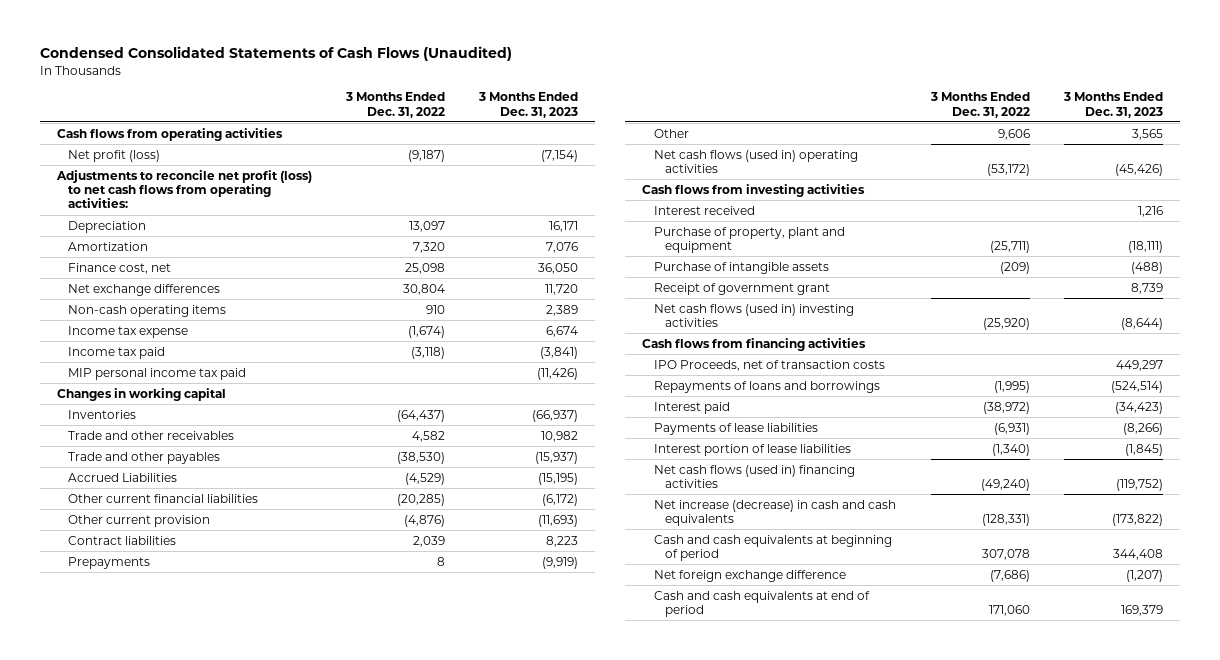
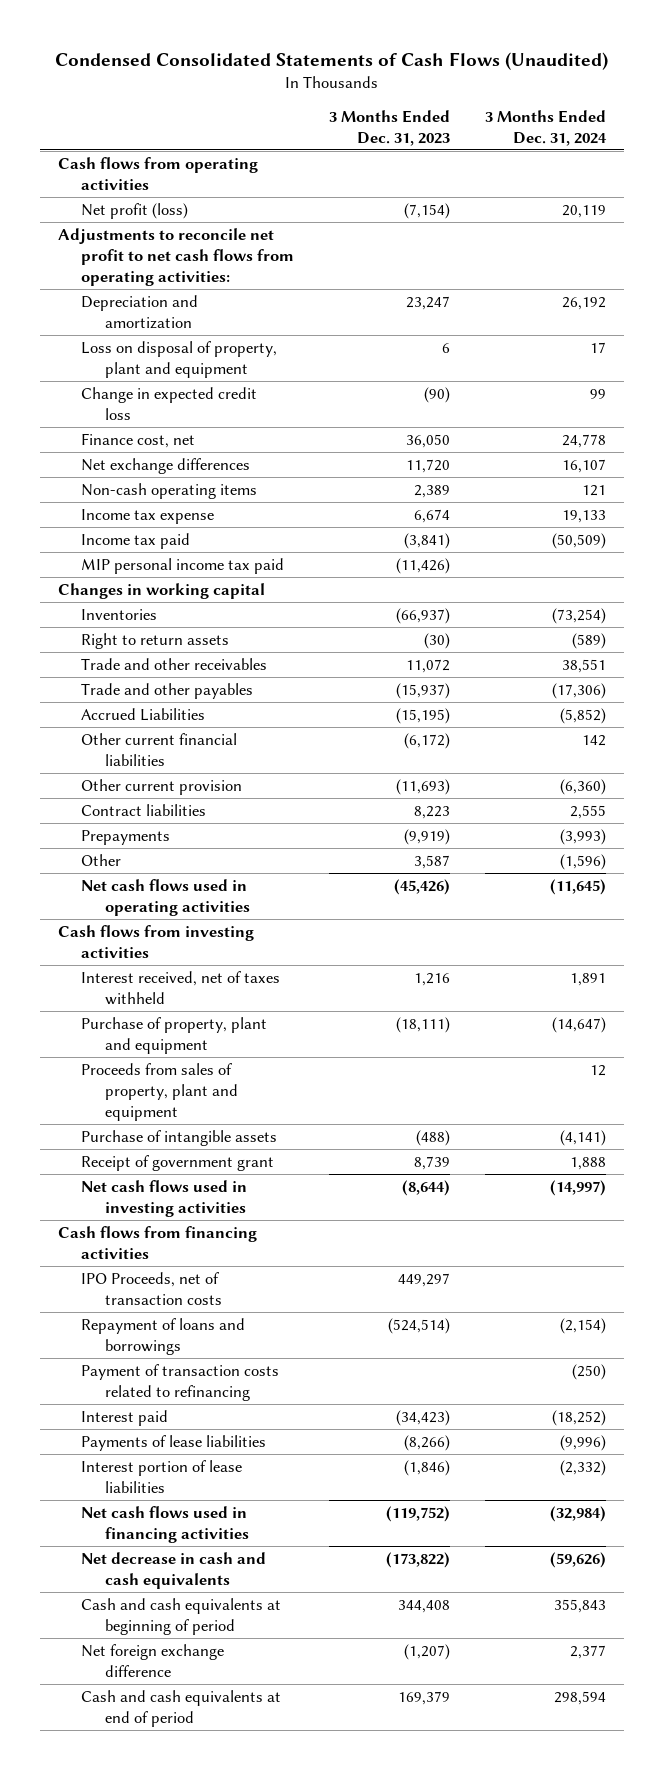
[344,92,445,118] 3 Months Ended Dec. 31, 2022 -> none
none -> [485,109,608,146] 3 Months Ended Dec. 31, 2024
[68,220,147,233] Depreciation -> none
[68,241,149,251] Amortization -> none
[55,169,312,209] Adjustments to reconcile net profit (loss) to net cash flows from operating activities: -> [57,227,295,286] Adjustments to reconcile net profit to net cash flows from operating activities:
none -> [81,294,199,329] Depreciation and amortization
none -> [81,340,278,378] Loss on disposal of property, plant and equipment
none -> [81,386,258,420] Change in expected credit loss
none -> [81,632,230,649] Right to return assets
[540,430,578,442] 10,982 -> [406,658,451,673] 11,072
[1132,128,1164,140] 3,565 -> [414,854,451,869] 3,587
[653,149,858,174] Net cash flows (used in) operating activities -> [81,878,250,916] Net cash flows used in operating activities
[653,205,755,215] Interest received -> [81,970,281,1005] Interest received, net of taxes withheld
none -> [81,1062,238,1121] Proceeds from sales of property, plant and equipment
[653,303,854,328] Net cash flows (used in) investing activities -> [81,1179,248,1217] Net cash flows used in investing activities
[653,380,880,393] Repayments of loans and borrowings -> [81,1317,246,1355] Repayment of loans and borrowings
none -> [81,1363,280,1401] Payment of transaction costs related to refinancing
[1125,443,1164,456] (1,845) -> [404,1459,451,1476] (1,846)
[653,464,855,489] Net cash flows (used in) financing activities -> [81,1505,249,1543] Net cash flows used in financing activities
[653,499,896,527] Net increase (decrease) in cash and cash equivalents -> [81,1551,267,1589] Net decrease in cash and cash equivalents

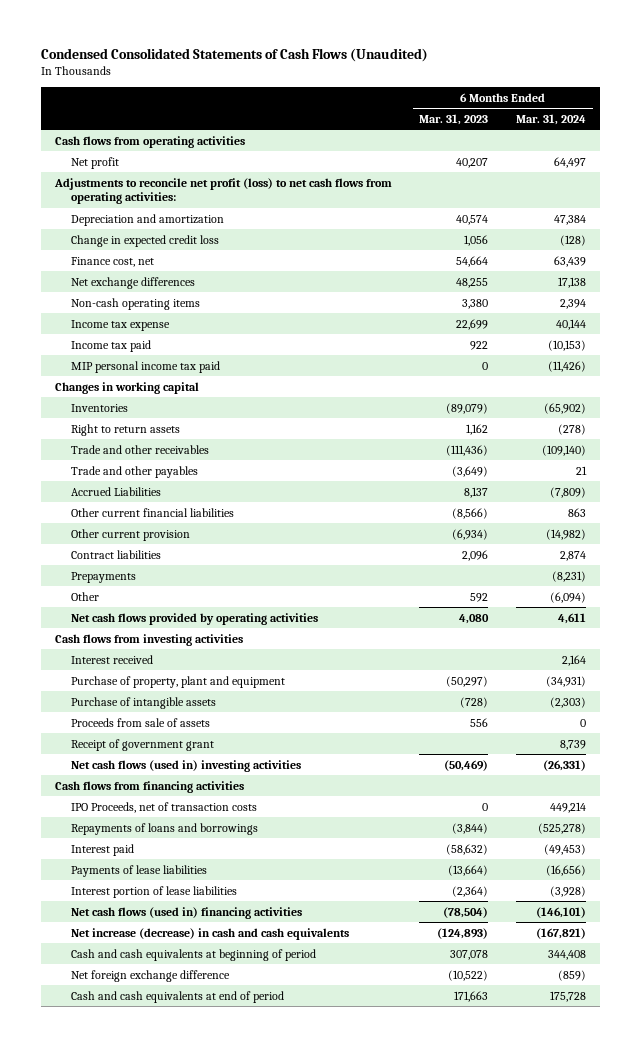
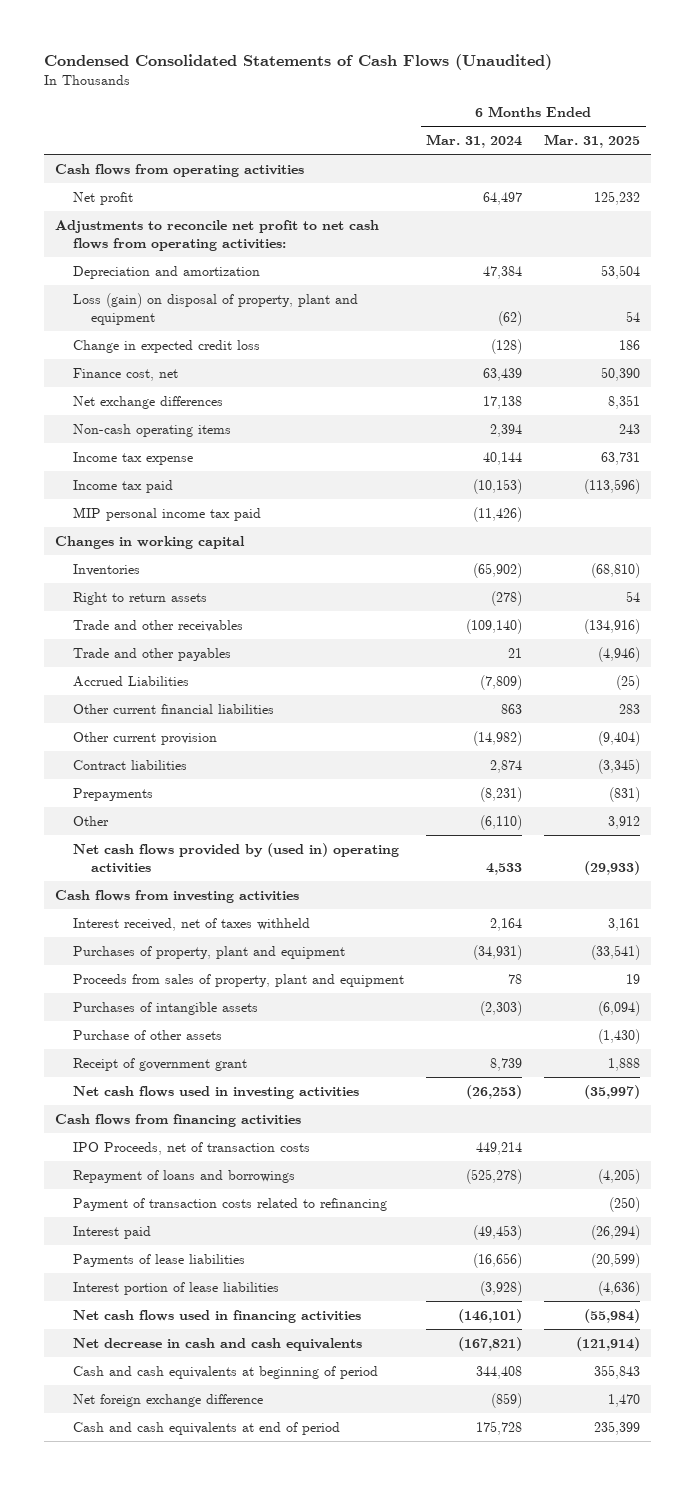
[419,113,489,125] Mar. 31, 2023 -> none
none -> [544,134,641,149] Mar. 31, 2025
[53,177,392,204] Adjustments to reconcile net profit (loss) to net cash flows from operating activities: -> [55,219,380,251] Adjustments to reconcile net profit to net cash flows from operating activities:
none -> [73,292,359,325] Loss (gain) on disposal of property, plant and equipment
[550,591,587,603] (6,094) -> [480,814,523,830] (6,110)
[71,612,319,625] Net cash flows provided by operating activities -> [73,842,400,873] Net cash flows provided by (used in) operating activities
[558,612,587,624] 4,611 -> [486,862,523,875] 4,533
[71,717,211,727] Proceeds from sale of assets -> none
[71,654,154,664] Interest received -> [73,917,311,931] Interest received, net of taxes withheld
[71,675,286,688] Purchase of property, plant and equipment -> [73,945,346,959] Purchases of property, plant and equipment
none -> [73,973,405,987] Proceeds from sales of property, plant and equipment
[71,696,217,709] Purchase of intangible assets -> [73,1001,259,1015] Purchases of intangible assets
none -> [73,1029,223,1040] Purchase of other assets
[71,759,302,772] Net cash flows (used in) investing activities -> [73,1085,360,1099] Net cash flows used in investing activities
[543,759,587,771] (26,331) -> [466,1084,523,1099] (26,253)
[71,822,259,835] Repayments of loans and borrowings -> [73,1169,296,1183] Repayment of loans and borrowings
none -> [73,1197,388,1211] Payment of transaction costs related to refinancing
[71,906,303,919] Net cash flows (used in) financing activities -> [73,1309,362,1323] Net cash flows used in financing activities
[71,927,350,940] Net increase (decrease) in cash and cash equivalents -> [73,1337,363,1351] Net decrease in cash and cash equivalents

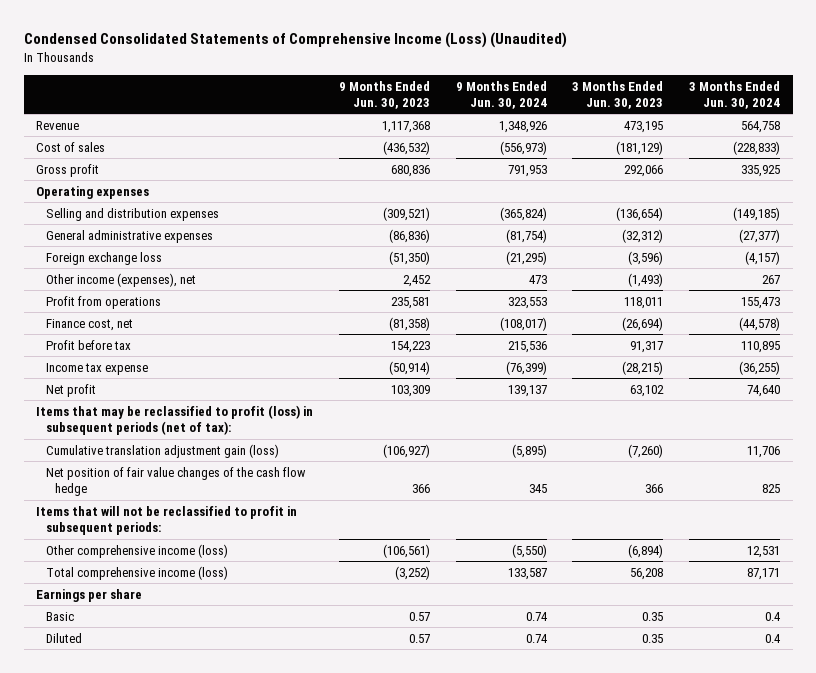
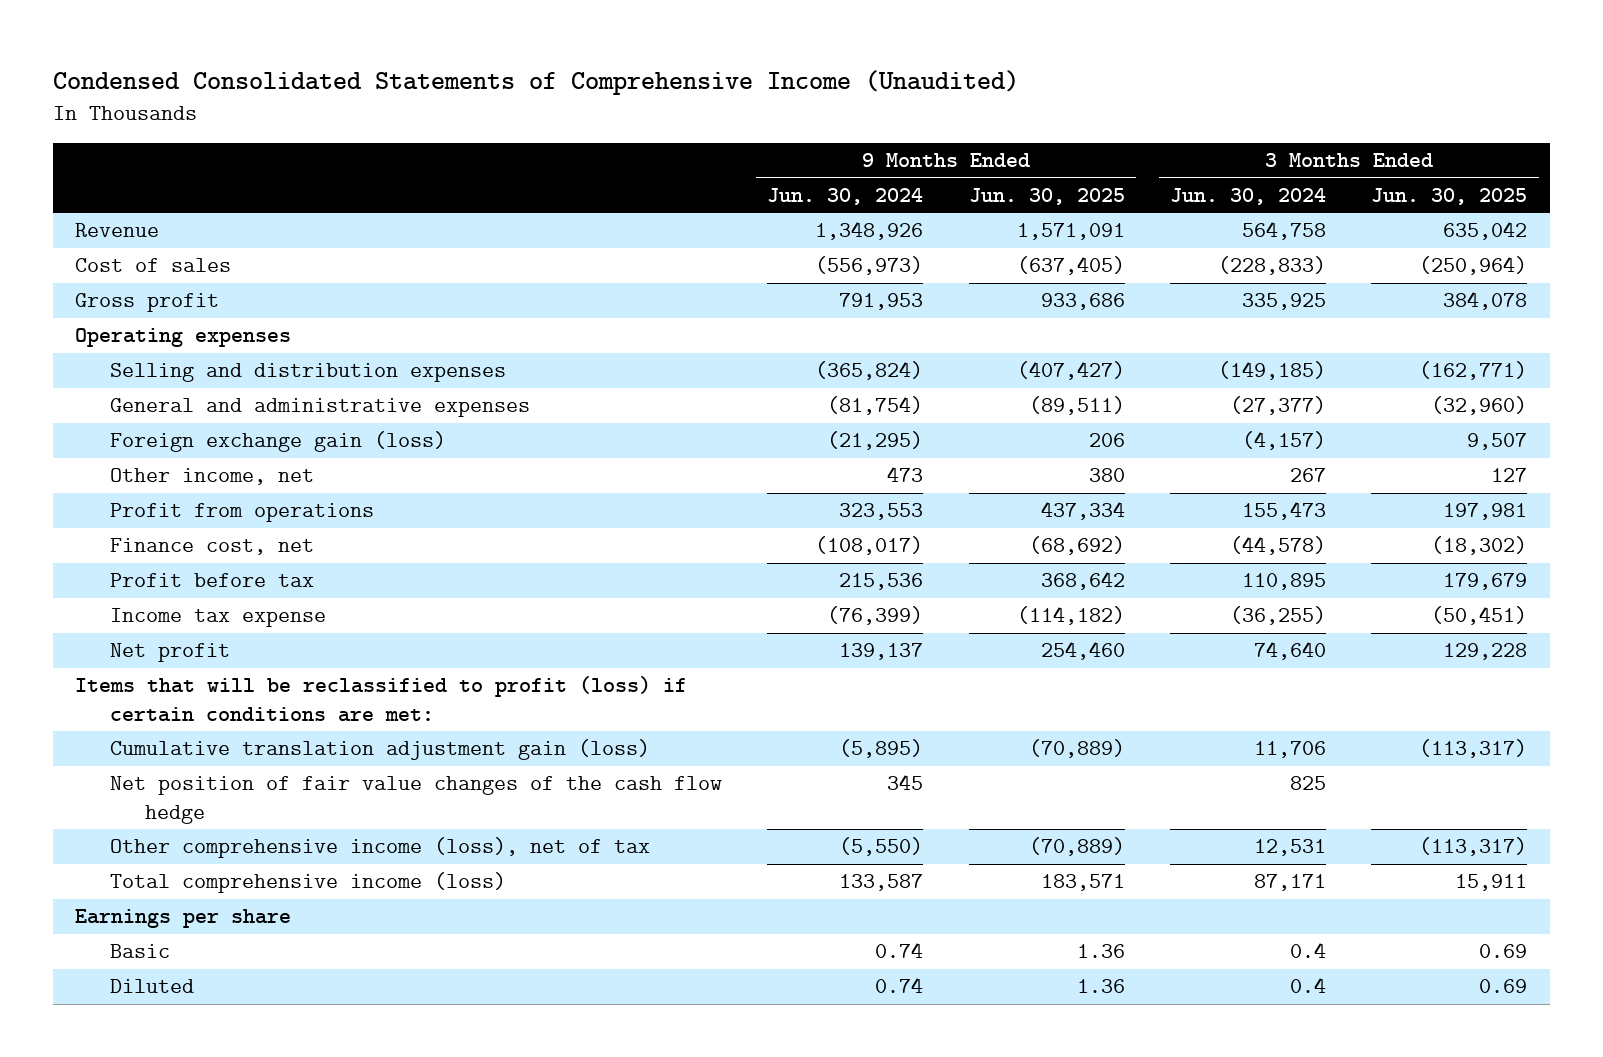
[23,32,567,49] Condensed Consolidated Statements of Comprehensive Income (Loss) (Unaudited) -> [52,69,1019,95] Condensed Consolidated Statements of Comprehensive Income (Unaudited)
[339,80,431,109] 9 Months Ended Jun. 30, 2023 -> none
[572,80,664,109] 3 Months Ended Jun. 30, 2023 -> none
none -> [968,187,1125,205] Jun. 30, 2025
none -> [1371,187,1528,205] Jun. 30, 2025
[45,229,213,243] General administrative expenses -> [110,398,531,418] General and administrative expenses
[45,251,162,265] Foreign exchange loss -> [110,431,447,453] Foreign exchange gain (loss)
[45,272,196,287] Other income (expenses), net -> [110,468,315,486] Other income, net
[36,404,314,435] Items that may be reclassified to profit (loss) in subsequent periods (net of tax): -> [75,676,688,722] Items that will be reclassified to profit (loss) if certain conditions are met:
[36,505,298,535] Items that will not be reclassified to profit in subsequent periods: -> none
[45,543,228,558] Other comprehensive income (loss) -> [110,837,651,859] Other comprehensive income (loss), net of tax

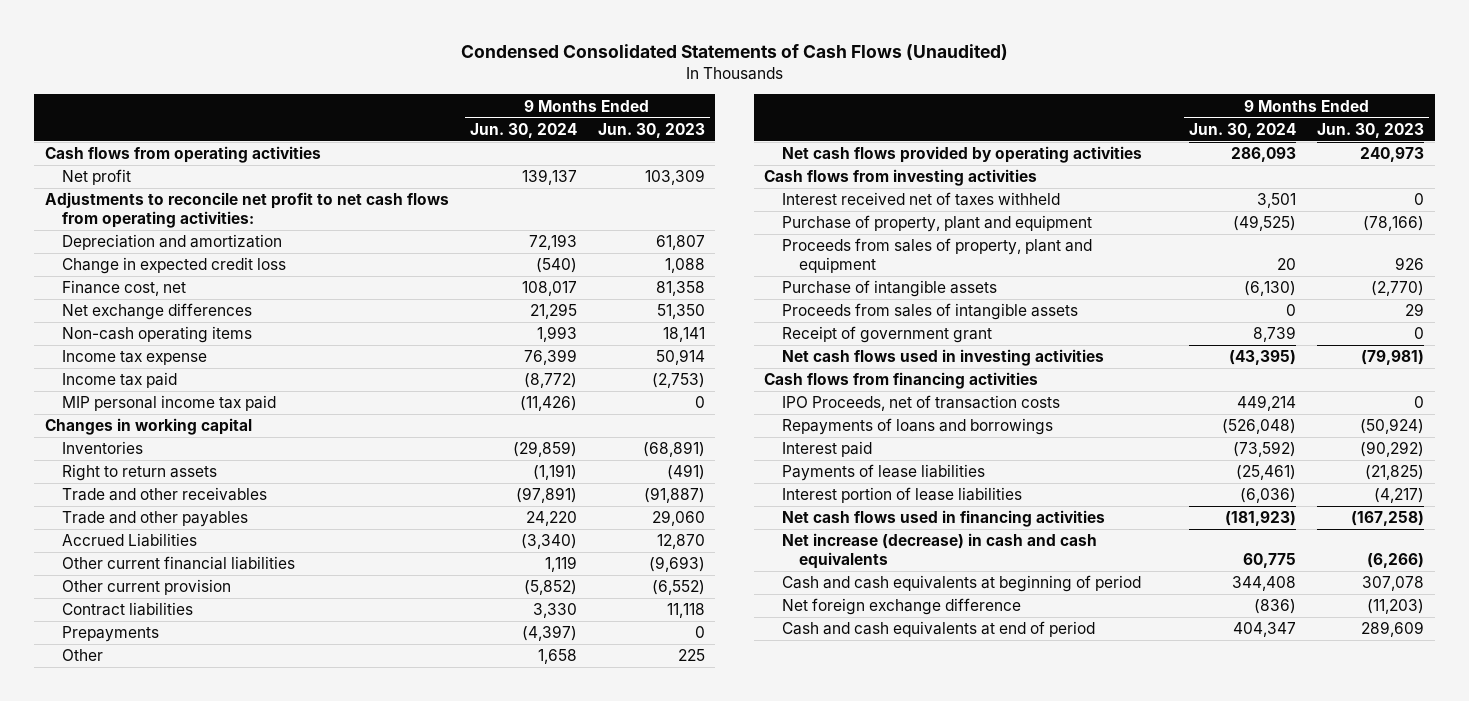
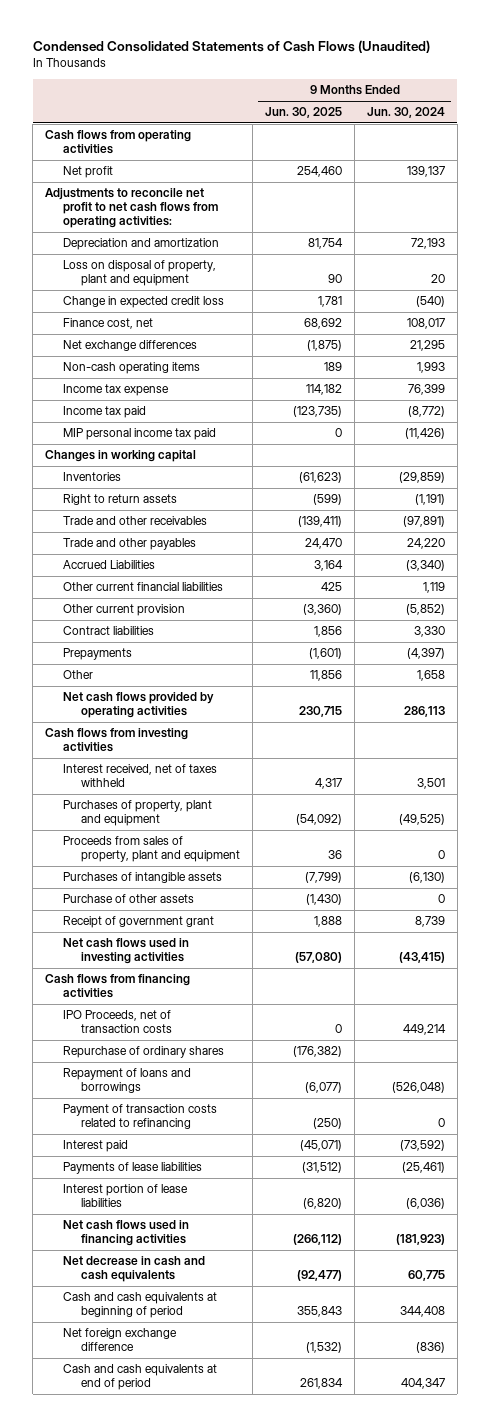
[597,122,705,138] Jun. 30, 2023 -> none
none -> [264,107,342,119] Jun. 30, 2025
none -> [62,260,216,287] Loss on disposal of property, plant and equipment
[1231,147,1297,163] 286,093 -> [403,706,445,718] 286,113
[781,303,1078,321] Proceeds from sales of intangible assets -> none
[781,192,1060,207] Interest received net of taxes withheld -> [62,764,217,788] Interest received, net of taxes withheld
[781,215,1092,233] Purchase of property, plant and equipment -> [62,800,212,827] Purchases of property, plant and equipment
[1277,257,1297,270] 20 -> [437,850,445,860] 0
[781,280,997,298] Purchase of intangible assets -> [62,872,222,884] Purchases of intangible assets
none -> [62,894,194,904] Purchase of other assets
[1229,350,1297,366] (43,395) -> [398,952,445,964] (43,415)
none -> [62,1046,224,1059] Repurchase of ordinary shares
[781,418,1053,436] Repayments of loans and borrowings -> [62,1068,191,1094] Repayment of loans and borrowings
none -> [62,1104,217,1130] Payment of transaction costs related to refinancing
[781,533,1097,569] Net increase (decrease) in cash and cash equivalents -> [62,1256,205,1283] Net decrease in cash and cash equivalents

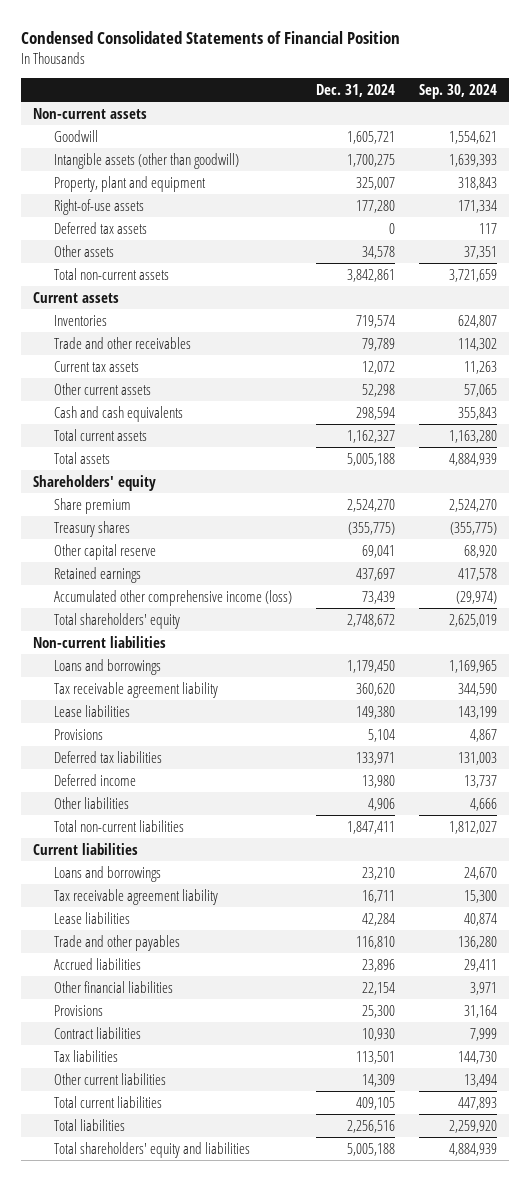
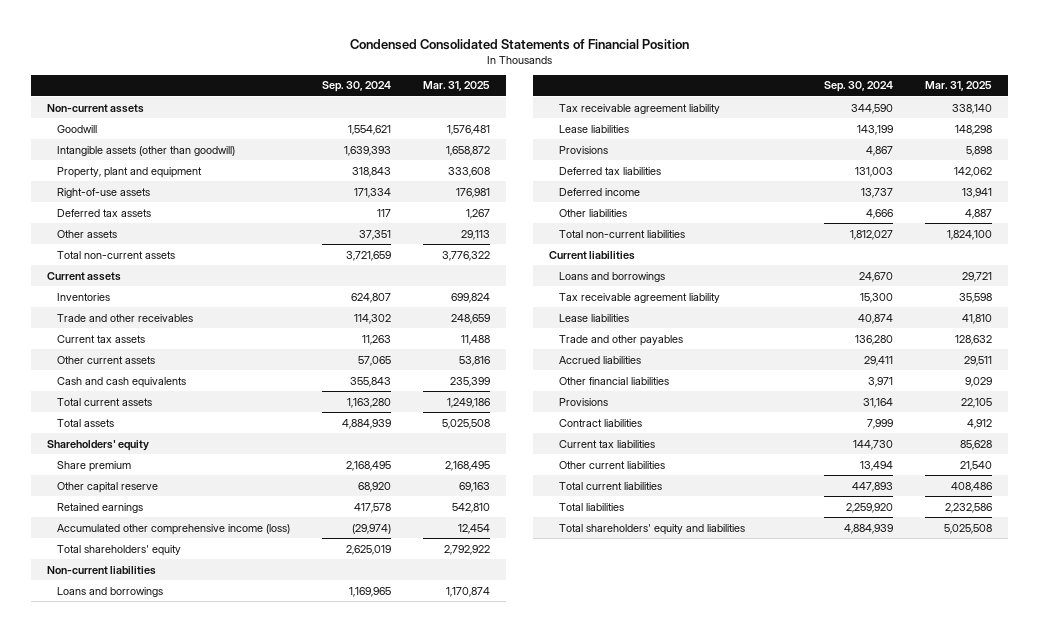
[315,83,395,97] Dec. 31, 2024 -> none
none -> [422,81,490,92] Mar. 31, 2025
[53,520,130,537] Treasury shares -> none
[449,498,498,512] 2,524,270 -> [345,460,391,471] 2,168,495
[53,1049,118,1062] Tax liabilities -> [558,439,655,448] Current tax liabilities

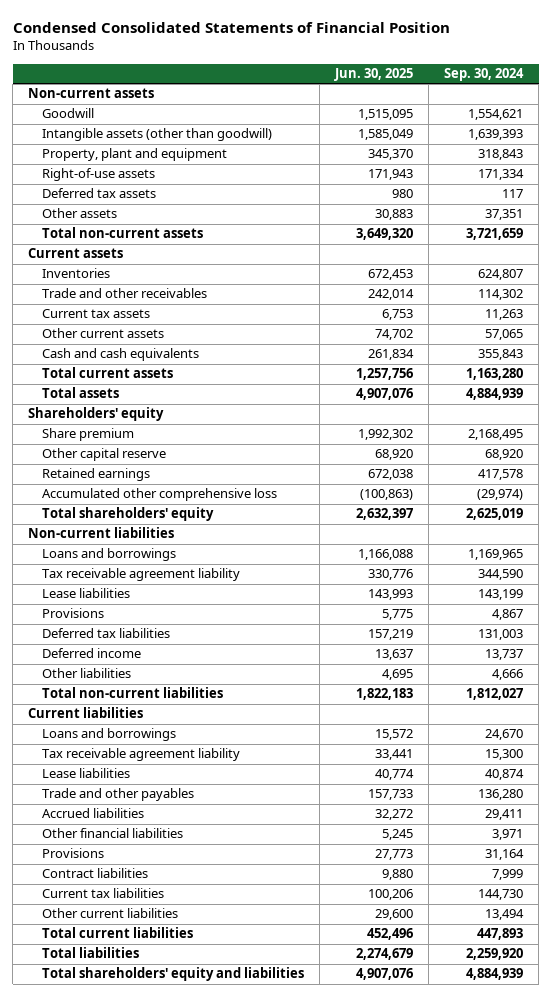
[422,81,490,92] Mar. 31, 2025 -> none
none -> [334,68,414,82] Jun. 30, 2025
[56,523,290,535] Accumulated other comprehensive income (loss) -> [42,488,278,502] Accumulated other comprehensive loss

